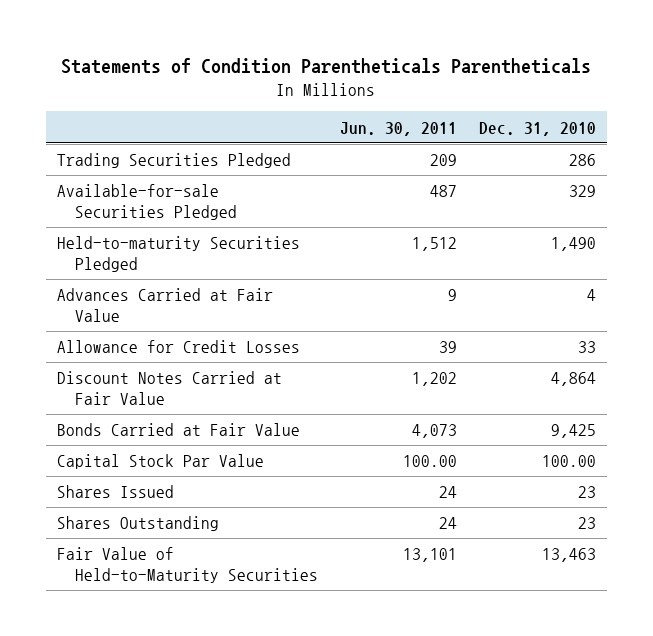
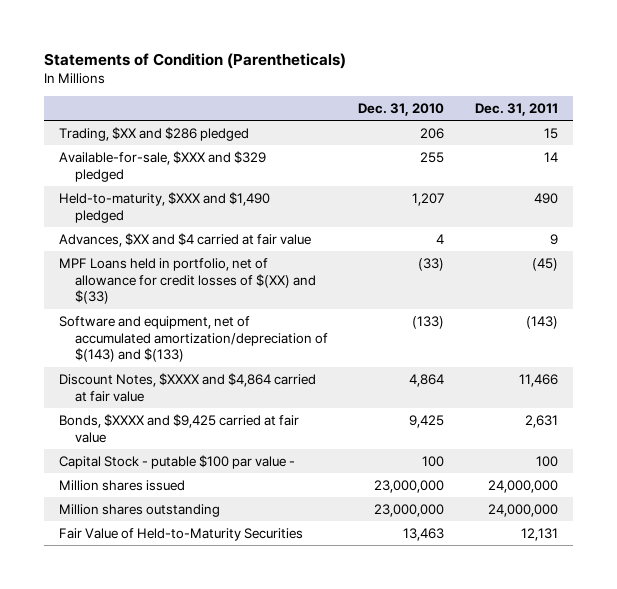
[61,57,592,74] Statements of Condition Parentheticals Parentheticals -> [43,52,346,69] Statements of Condition (Parentheticals)
[339,121,457,136] Jun. 30, 2011 -> none
none -> [474,103,558,117] Dec. 31, 2011
[56,153,291,169] Trading Securities Pledged -> [59,126,250,141] Trading, $XX and $286 pledged
[568,154,596,167] 286 -> [420,127,445,139] 206
[56,184,237,220] Available-for-sale Securities Pledged -> [59,150,267,182] Available-for-sale, $XXX and $329 pledged
[568,185,596,198] 329 -> [420,151,445,163] 255
[56,236,300,272] Held-to-maturity Securities Pledged -> [59,191,271,223] Held-to-maturity, $XXX and $1,490 pledged
[550,237,596,252] 1,490 -> [412,192,445,206] 1,207
[56,288,273,322] Advances Carried at Fair Value -> [59,232,312,247] Advances, $XX and $4 carried at fair value
[56,340,300,354] Allowance for Credit Losses -> [59,257,317,305] MPF Loans held in portfolio, net of allowance for credit losses of $(XX) and $(33)
[577,341,596,354] 33 -> [418,257,445,271] (33)
none -> [59,315,329,363] Software and equipment, net of accumulated amortization/depreciation of $(143) and $(133)
[56,371,282,405] Discount Notes Carried at Fair Value -> [59,372,317,402] Discount Notes, $XXXX and $4,864 carried at fair value
[56,423,300,437] Bonds Carried at Fair Value -> [59,413,300,443] Bonds, $XXXX and $9,425 carried at fair value
[56,454,264,470] Capital Stock Par Value -> [59,454,296,469] Capital Stock - putable $100 par value -
[541,455,596,468] 100.00 -> [422,455,445,467] 100
[56,485,174,499] Shares Issued -> [59,479,186,491] Million shares issued
[577,486,596,499] 23 -> [374,479,445,493] 23,000,000
[56,516,219,532] Shares Outstanding -> [59,503,221,517] Million shares outstanding
[577,517,596,530] 23 -> [374,503,445,517] 23,000,000

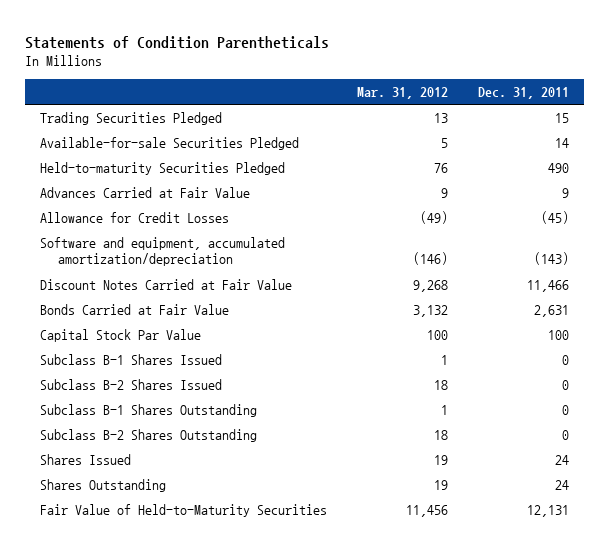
[43,52,346,69] Statements of Condition (Parentheticals) -> [25,35,330,49] Statements of Condition Parentheticals
[358,103,445,117] Dec. 31, 2010 -> none
none -> [357,87,449,100] Mar. 31, 2012
[59,126,250,141] Trading, $XX and $286 pledged -> [40,111,223,125] Trading Securities Pledged
[59,150,267,182] Available-for-sale, $XXX and $329 pledged -> [40,136,300,150] Available-for-sale Securities Pledged
[59,191,271,223] Held-to-maturity, $XXX and $1,490 pledged -> [40,161,286,175] Held-to-maturity Securities Pledged
[59,232,312,247] Advances, $XX and $4 carried at fair value -> [40,186,251,198] Advances Carried at Fair Value
[59,257,317,305] MPF Loans held in portfolio, net of allowance for credit losses of $(XX) and $(33) -> [40,211,230,223] Allowance for Credit Losses
[59,315,329,363] Software and equipment, net of accumulated amortization/depreciation of $(143) and $(133) -> [40,236,286,267] Software and equipment, accumulated amortization/depreciation
[59,372,317,402] Discount Notes, $XXXX and $4,864 carried at fair value -> [40,278,293,290] Discount Notes Carried at Fair Value
[59,413,300,443] Bonds, $XXXX and $9,425 carried at fair value -> [40,303,230,315] Bonds Carried at Fair Value
[59,454,296,469] Capital Stock - putable $100 par value - -> [40,328,202,342] Capital Stock Par Value
none -> [40,353,223,365] Subclass B-1 Shares Issued
none -> [40,378,223,390] Subclass B-2 Shares Issued
none -> [40,403,258,417] Subclass B-1 Shares Outstanding
none -> [40,428,258,442] Subclass B-2 Shares Outstanding
[59,479,186,491] Million shares issued -> [40,453,132,465] Shares Issued
[487,479,558,493] 24,000,000 -> [555,454,570,465] 24
[59,503,221,517] Million shares outstanding -> [40,478,167,492] Shares Outstanding
[487,503,558,517] 24,000,000 -> [555,479,570,490] 24

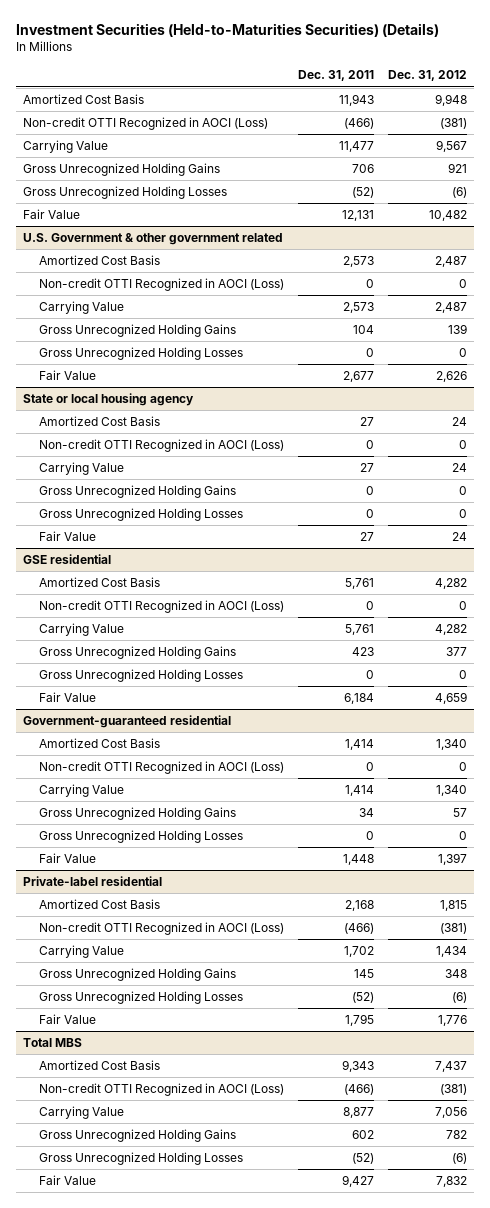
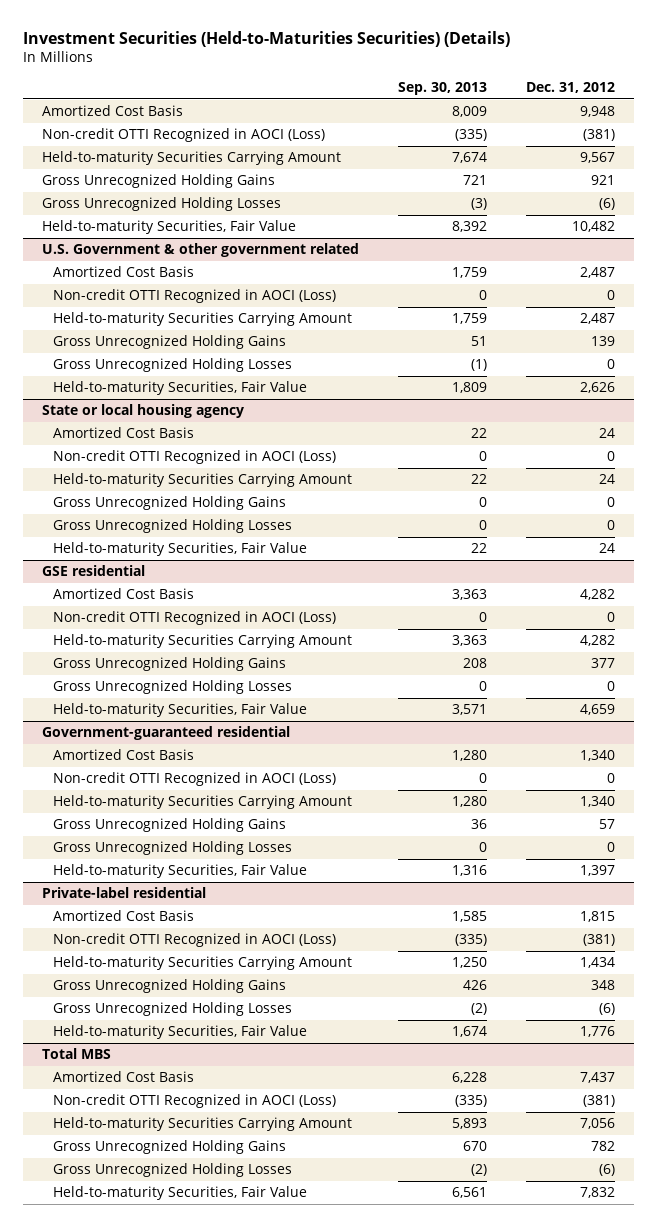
[298,70,375,82] Dec. 31, 2011 -> none
none -> [398,81,488,95] Sep. 30, 2013
[22,140,108,154] Carrying Value -> [42,151,342,166] Held-to-maturity Securities Carrying Amount
[22,209,80,220] Fair Value -> [42,220,297,235] Held-to-maturity Securities, Fair Value
[39,301,125,315] Carrying Value -> [53,312,353,327] Held-to-maturity Securities Carrying Amount
[39,370,97,381] Fair Value -> [53,381,308,396] Held-to-maturity Securities, Fair Value
[39,462,125,476] Carrying Value -> [53,473,353,488] Held-to-maturity Securities Carrying Amount
[39,531,97,542] Fair Value -> [53,542,308,557] Held-to-maturity Securities, Fair Value
[39,623,125,637] Carrying Value -> [53,634,353,649] Held-to-maturity Securities Carrying Amount
[39,692,97,703] Fair Value -> [53,703,308,718] Held-to-maturity Securities, Fair Value
[39,784,125,798] Carrying Value -> [53,795,353,810] Held-to-maturity Securities Carrying Amount
[39,853,97,864] Fair Value -> [53,864,308,879] Held-to-maturity Securities, Fair Value
[39,945,125,959] Carrying Value -> [53,956,353,971] Held-to-maturity Securities Carrying Amount
[39,1014,97,1025] Fair Value -> [53,1025,308,1040] Held-to-maturity Securities, Fair Value
[39,1106,125,1120] Carrying Value -> [53,1117,353,1132] Held-to-maturity Securities Carrying Amount
[39,1175,97,1186] Fair Value -> [53,1186,308,1201] Held-to-maturity Securities, Fair Value

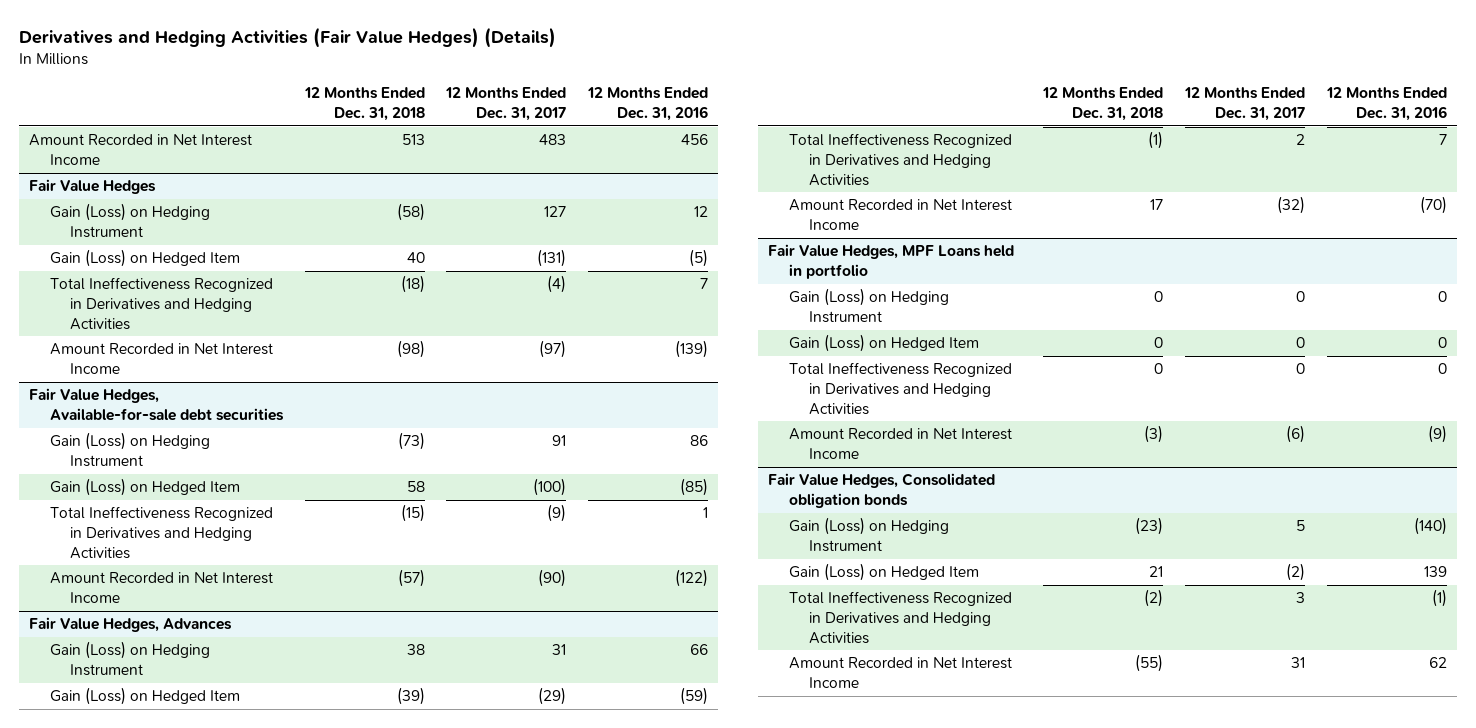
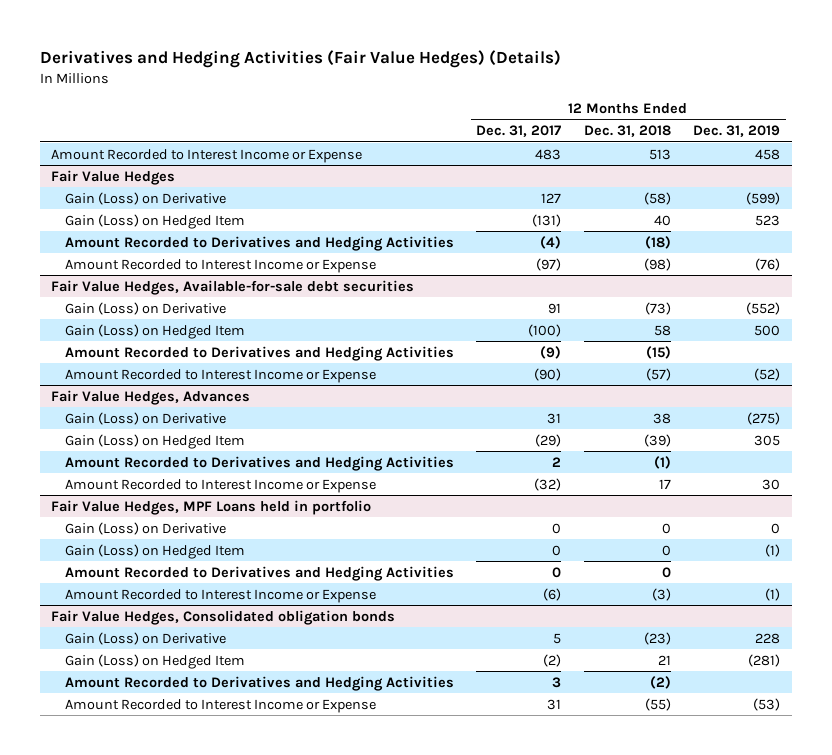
[586,87,708,121] 12 Months Ended Dec. 31, 2016 -> none
none -> [693,125,781,138] Dec. 31, 2019
[29,134,253,166] Amount Recorded in Net Interest Income -> [51,148,363,163] Amount Recorded to Interest Income or Expense
[49,203,210,239] Gain (Loss) on Hedging Instrument -> [64,191,226,205] Gain (Loss) on Derivative
[49,277,273,330] Total Ineffectiveness Recognized in Derivatives and Hedging Activities -> [64,235,454,251] Amount Recorded to Derivatives and Hedging Activities
[49,343,273,375] Amount Recorded in Net Interest Income -> [64,258,376,273] Amount Recorded to Interest Income or Expense
[49,432,210,468] Gain (Loss) on Hedging Instrument -> [64,301,226,315] Gain (Loss) on Derivative
[49,506,273,559] Total Ineffectiveness Recognized in Derivatives and Hedging Activities -> [64,345,454,361] Amount Recorded to Derivatives and Hedging Activities
[49,572,273,604] Amount Recorded in Net Interest Income -> [64,368,376,383] Amount Recorded to Interest Income or Expense
[49,641,210,677] Gain (Loss) on Hedging Instrument -> [64,411,226,425] Gain (Loss) on Derivative
[788,133,1012,186] Total Ineffectiveness Recognized in Derivatives and Hedging Activities -> [64,455,454,471] Amount Recorded to Derivatives and Hedging Activities
[788,199,1012,231] Amount Recorded in Net Interest Income -> [64,478,376,493] Amount Recorded to Interest Income or Expense
[788,288,949,324] Gain (Loss) on Hedging Instrument -> [64,521,226,535] Gain (Loss) on Derivative
[788,362,1012,415] Total Ineffectiveness Recognized in Derivatives and Hedging Activities -> [64,565,454,581] Amount Recorded to Derivatives and Hedging Activities
[788,428,1012,460] Amount Recorded in Net Interest Income -> [64,588,376,603] Amount Recorded to Interest Income or Expense
[788,517,949,553] Gain (Loss) on Hedging Instrument -> [64,631,226,645] Gain (Loss) on Derivative
[788,591,1012,644] Total Ineffectiveness Recognized in Derivatives and Hedging Activities -> [64,675,454,691] Amount Recorded to Derivatives and Hedging Activities
[788,657,1012,689] Amount Recorded in Net Interest Income -> [64,698,376,713] Amount Recorded to Interest Income or Expense

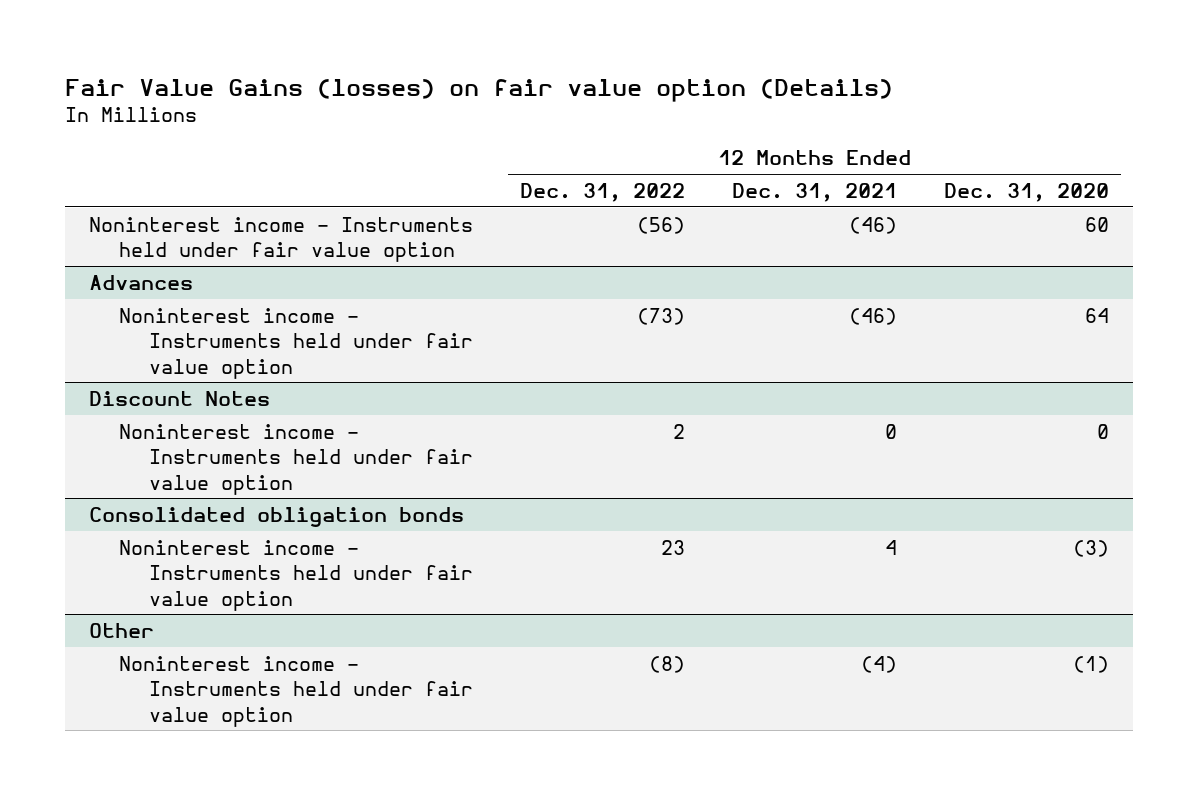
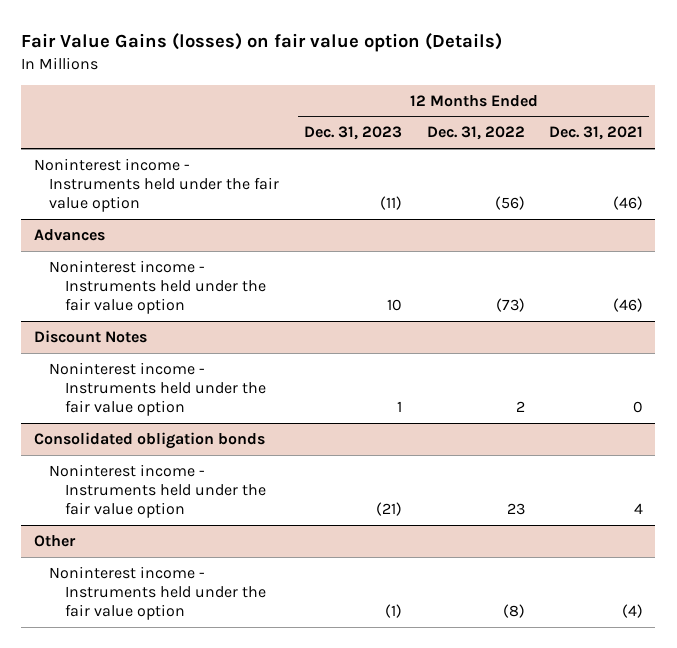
[944,183,1110,203] Dec. 31, 2020 -> none
none -> [304,126,403,141] Dec. 31, 2023
[88,216,473,263] Noninterest income - Instruments held under fair value option -> [33,157,280,213] Noninterest income - Instruments held under the fair value option
[118,307,474,379] Noninterest income - Instruments held under fair value option -> [49,259,267,315] Noninterest income - Instruments held under the fair value option
[118,423,474,495] Noninterest income - Instruments held under fair value option -> [49,361,267,417] Noninterest income - Instruments held under the fair value option
[118,539,474,611] Noninterest income - Instruments held under fair value option -> [49,463,267,519] Noninterest income - Instruments held under the fair value option
[118,655,474,727] Noninterest income - Instruments held under fair value option -> [49,565,267,621] Noninterest income - Instruments held under the fair value option

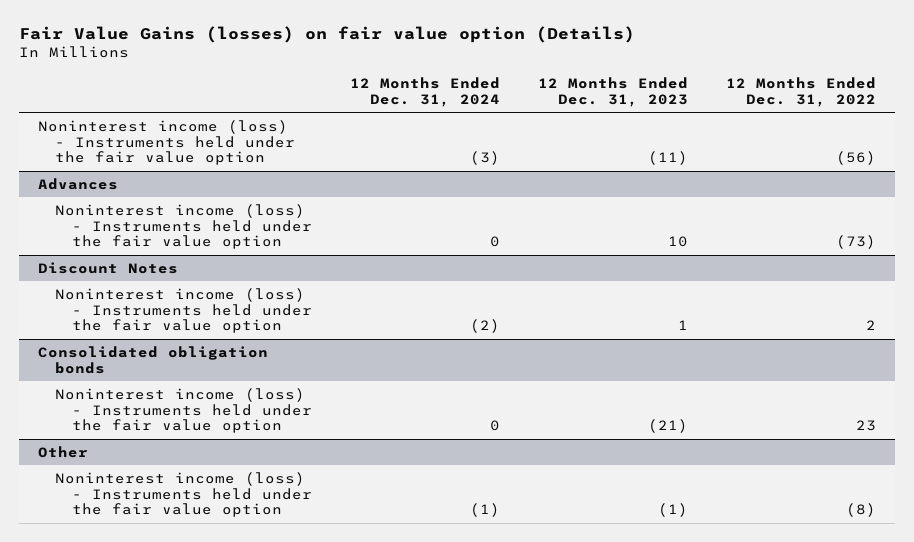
[549,126,644,141] Dec. 31, 2021 -> none
none -> [349,77,500,108] 12 Months Ended Dec. 31, 2024
[33,157,280,213] Noninterest income - Instruments held under the fair value option -> [37,119,295,166] Noninterest income (loss) - Instruments held under the fair value option
[49,259,267,315] Noninterest income - Instruments held under the fair value option -> [54,203,312,250] Noninterest income (loss) - Instruments held under the fair value option
[49,361,267,417] Noninterest income - Instruments held under the fair value option -> [54,287,312,334] Noninterest income (loss) - Instruments held under the fair value option
[49,463,267,519] Noninterest income - Instruments held under the fair value option -> [54,387,312,434] Noninterest income (loss) - Instruments held under the fair value option
[49,565,267,621] Noninterest income - Instruments held under the fair value option -> [54,471,312,518] Noninterest income (loss) - Instruments held under the fair value option

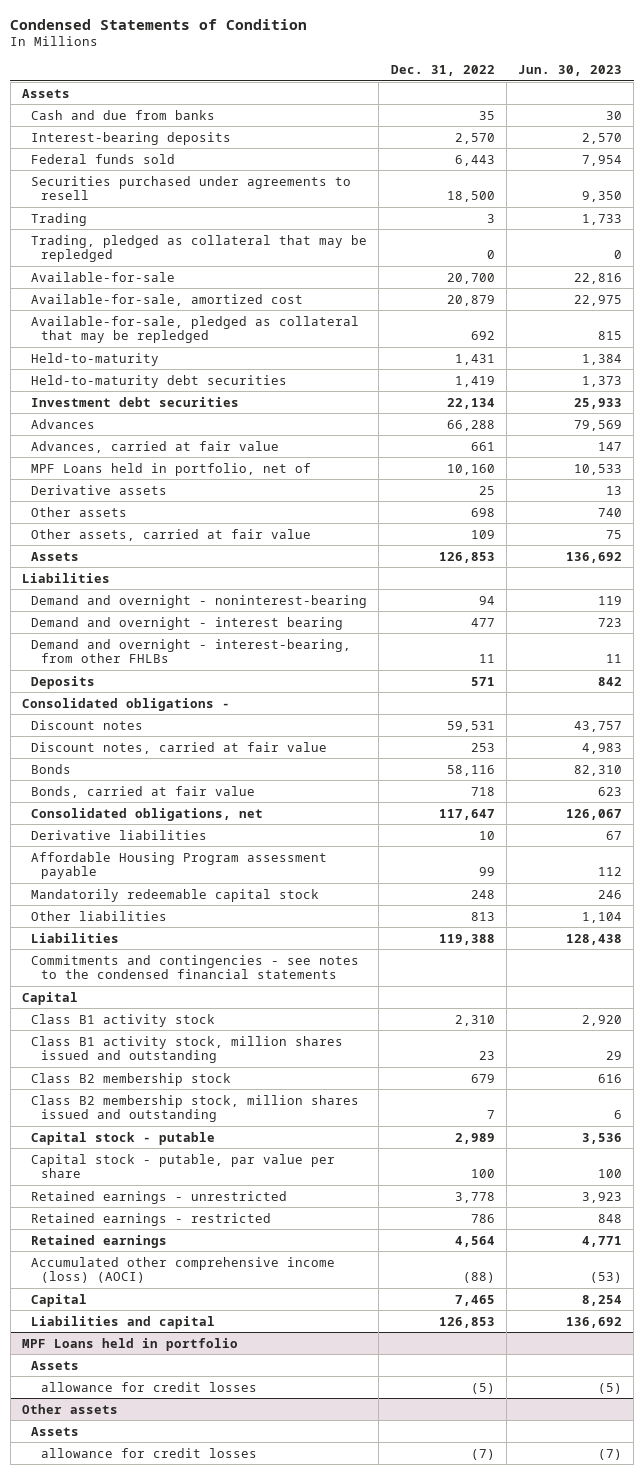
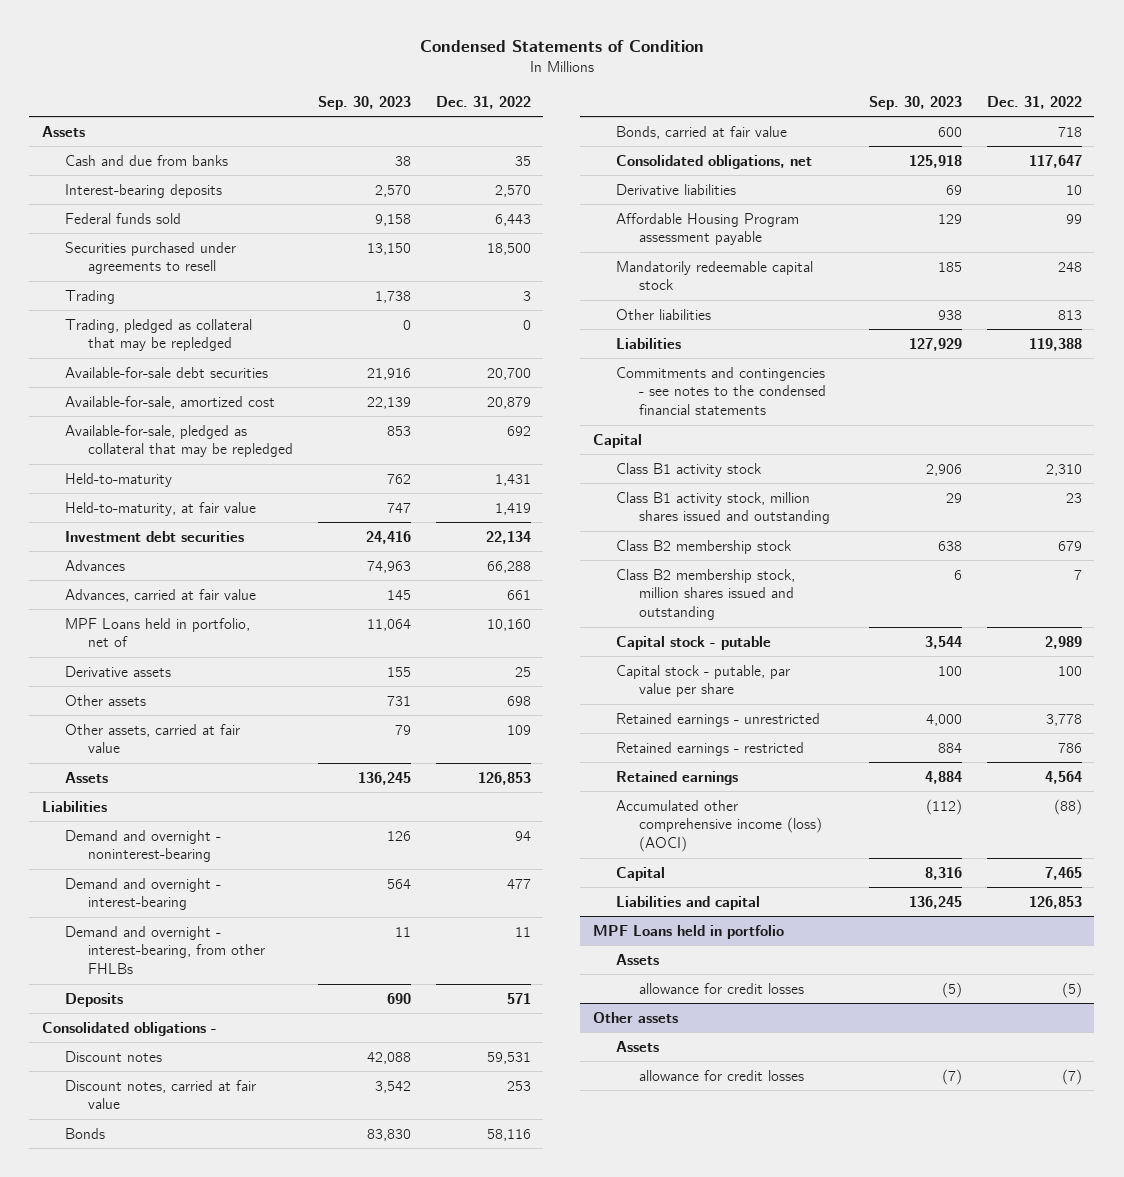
[518,65,623,77] Jun. 30, 2023 -> none
none -> [317,95,411,110] Sep. 30, 2023
[31,271,176,282] Available-for-sale -> [64,366,268,378] Available-for-sale debt securities
[31,374,288,388] Held-to-maturity debt securities -> [64,501,256,516] Held-to-maturity, at fair value
[31,616,344,630] Demand and overnight - interest bearing -> [64,877,221,911] Demand and overnight - interest-bearing

